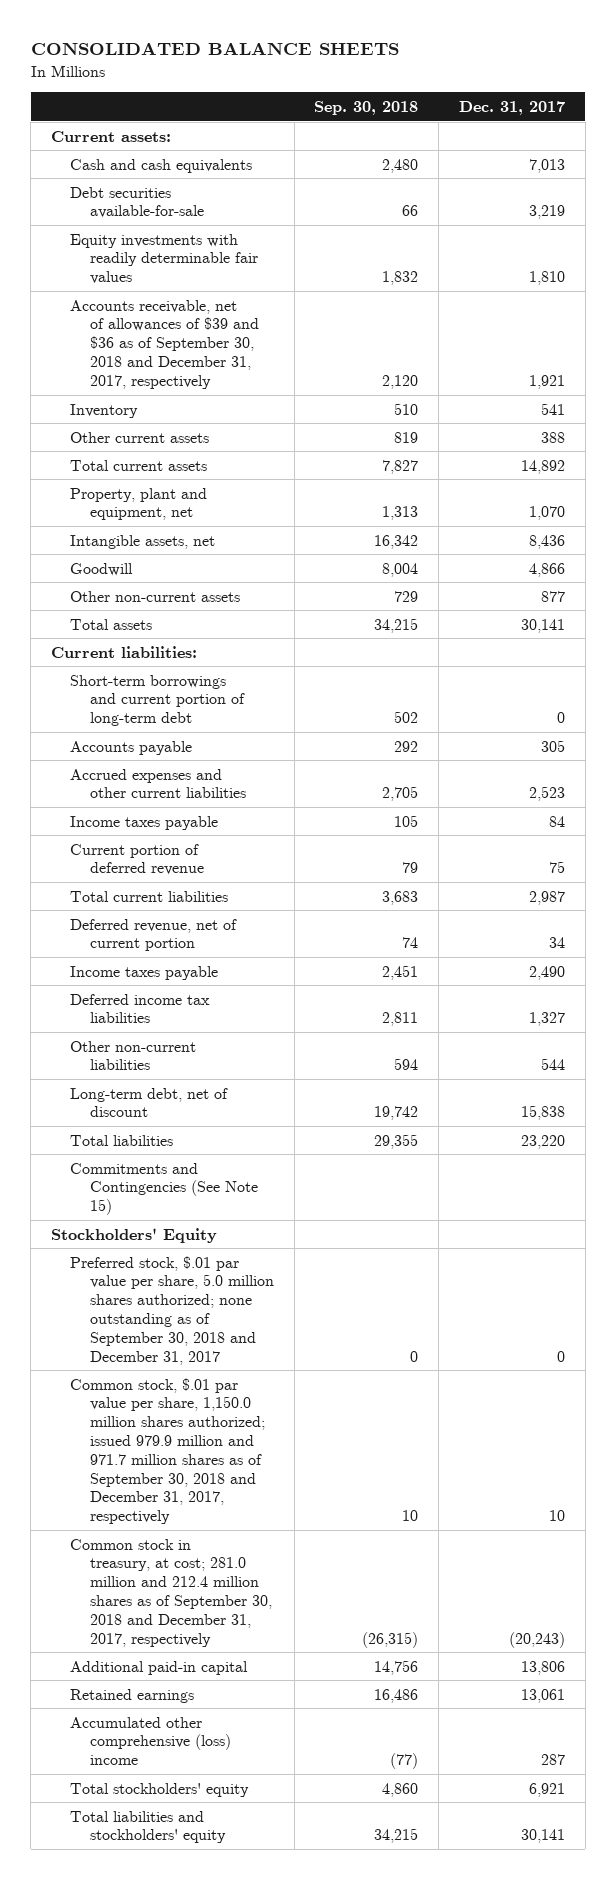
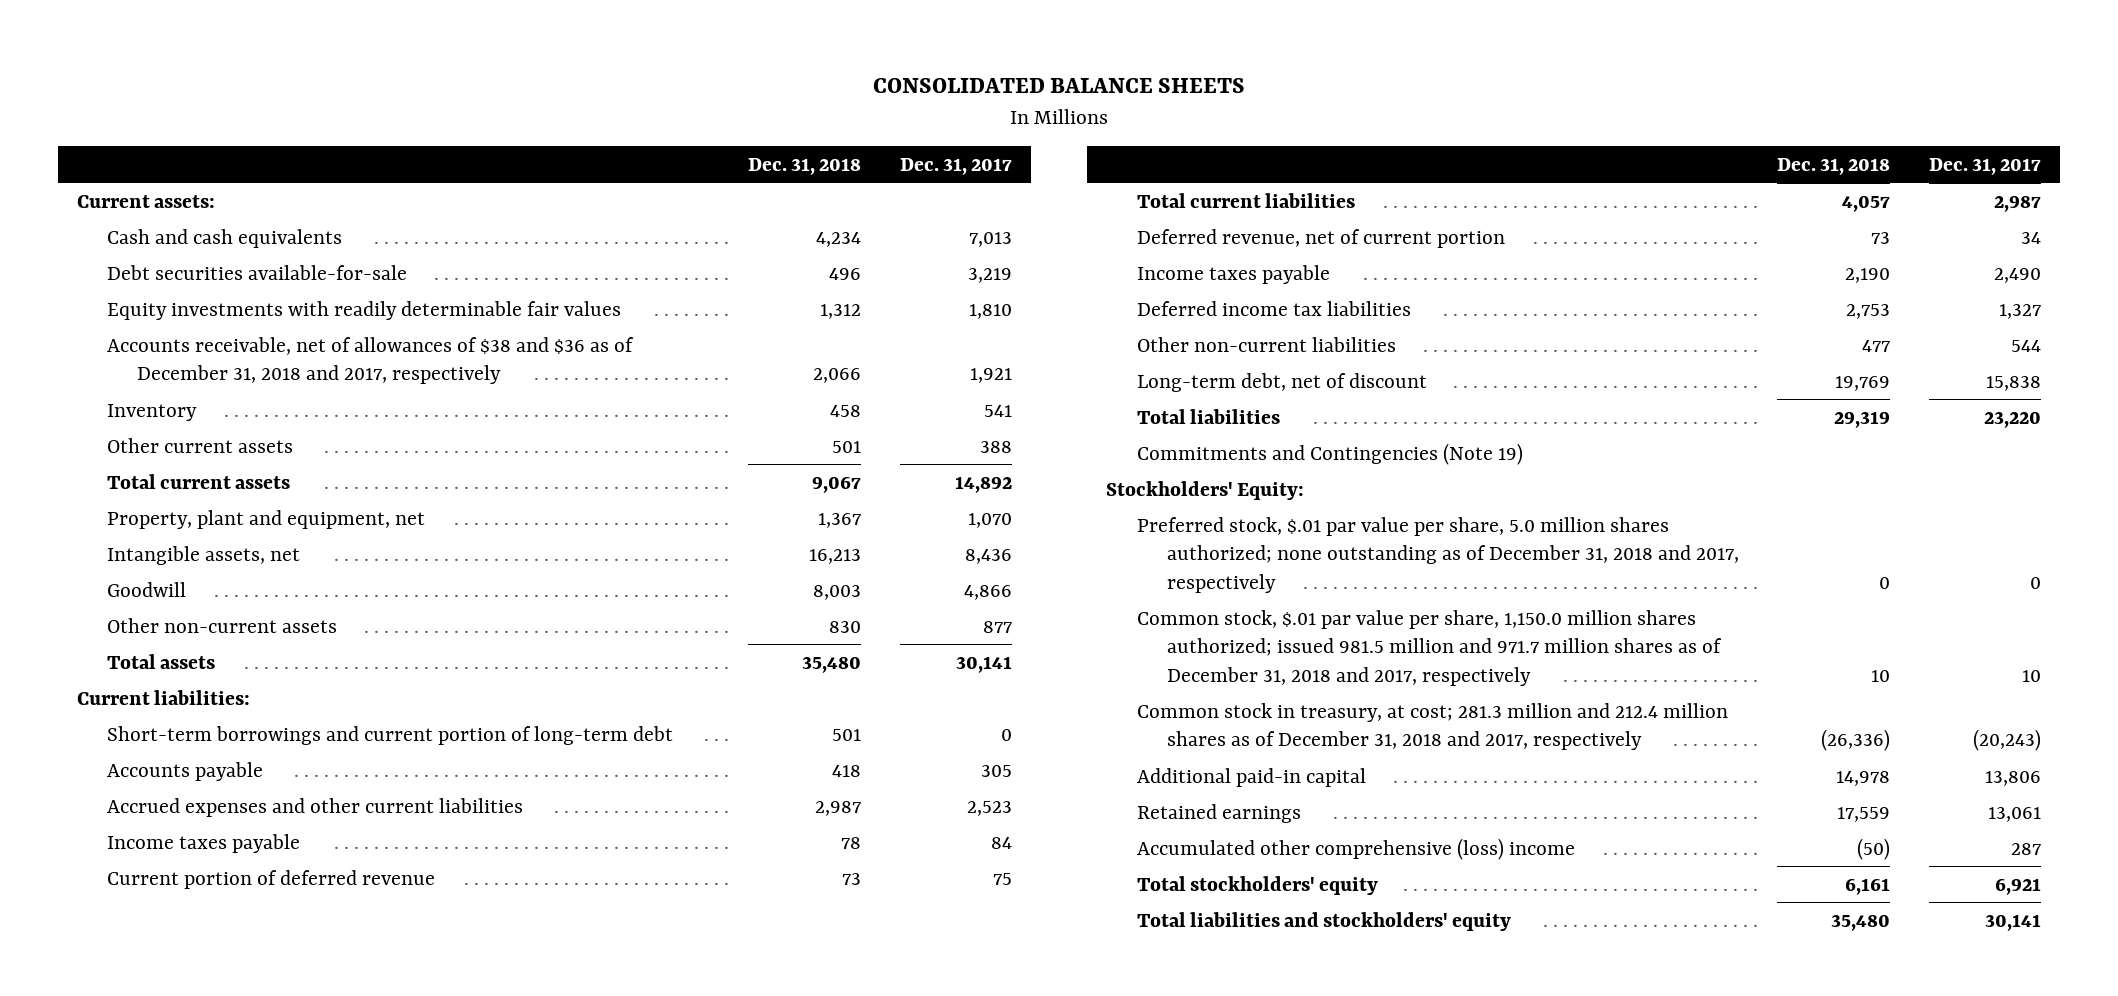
[314,100,419,115] Sep. 30, 2018 -> none
none -> [747,157,861,175] Dec. 31, 2018
[70,299,259,389] Accounts receivable, net of allowances of $39 and $36 as of September 30, 2018 and December 31, 2017, respectively -> [107,336,635,385] Accounts receivable, net of allowances of $38 and $36 as of December 31, 2018 and 2017, respectively
[70,1162,258,1216] Commitments and Contingencies (See Note 15) -> [1136,442,1523,465] Commitments and Contingencies (Note 19)
[51,1227,218,1243] Stockholders' Equity -> [1106,480,1305,500] Stockholders' Equity:
[70,1255,274,1365] Preferred stock, $.01 par value per share, 5.0 million shares authorized; none outstanding as of September 30, 2018 and December 31, 2017 -> [1136,516,1739,593] Preferred stock, $.01 par value per share, 5.0 million shares authorized; none outstanding as of December 31, 2018 and 2017, respectively
[70,1377,265,1525] Common stock, $.01 par value per share, 1,150.0 million shares authorized; issued 979.9 million and 971.7 million shares as of September 30, 2018 and December 31, 2017, respectively -> [1136,609,1722,686] Common stock, $.01 par value per share, 1,150.0 million shares authorized; issued 981.5 million and 971.7 million shares as of December 31, 2018 and 2017, respectively
[70,1538,272,1647] Common stock in treasury, at cost; 281.0 million and 212.4 million shares as of September 30, 2018 and December 31, 2017, respectively -> [1136,702,1728,751] Common stock in treasury, at cost; 281.3 million and 212.4 million shares as of December 31, 2018 and 2017, respectively

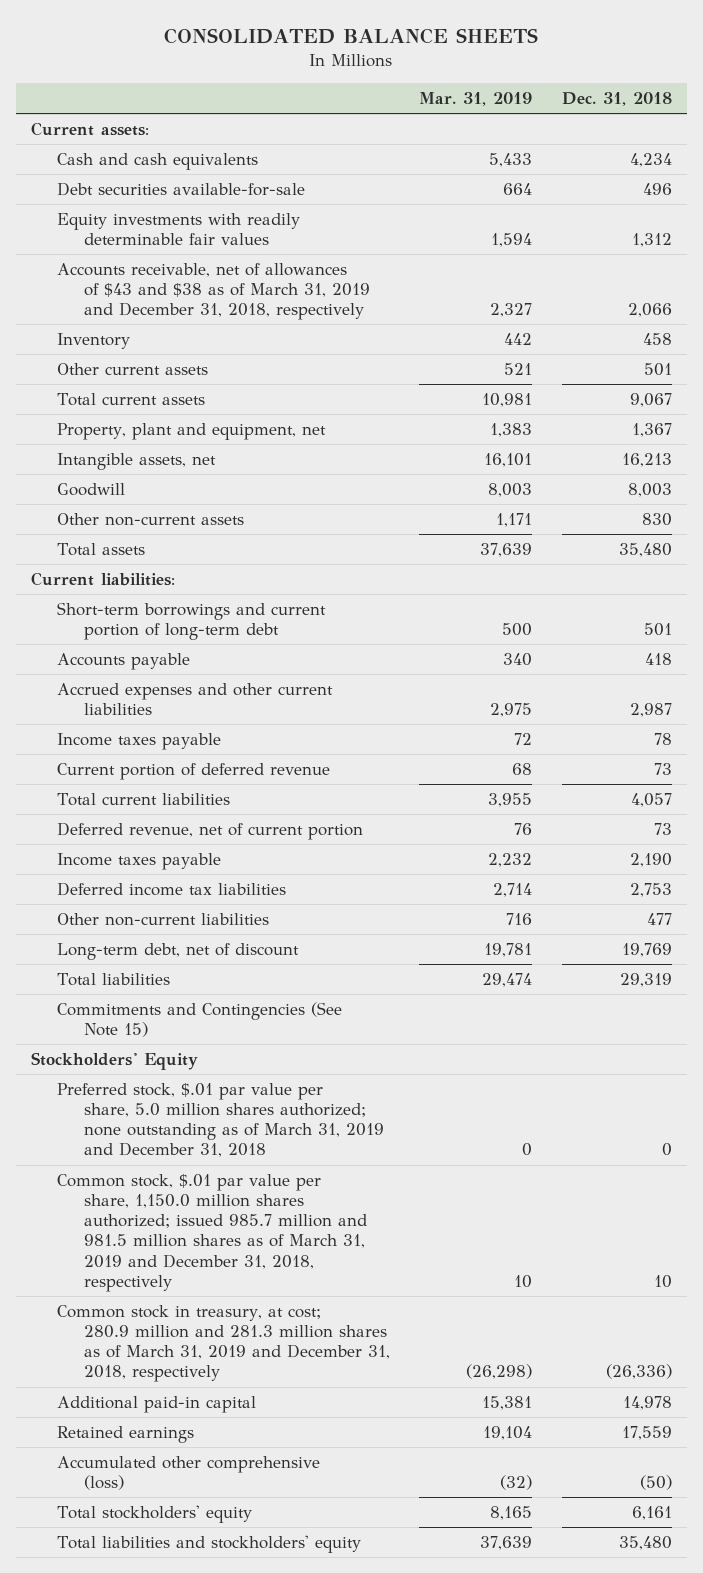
[899,157,1012,175] Dec. 31, 2017 -> none
none -> [419,92,533,107] Mar. 31, 2019
[107,336,635,385] Accounts receivable, net of allowances of $38 and $36 as of December 31, 2018 and 2017, respectively -> [57,263,370,321] Accounts receivable, net of allowances of $43 and $38 as of March 31, 2019 and December 31, 2018, respectively
[1136,442,1523,465] Commitments and Contingencies (Note 19) -> [57,1002,343,1038] Commitments and Contingencies (See Note 15)
[1106,480,1305,500] Stockholders' Equity: -> [30,1052,198,1071] Stockholders' Equity
[1136,516,1739,593] Preferred stock, $.01 par value per share, 5.0 million shares authorized; none outstanding as of December 31, 2018 and 2017, respectively -> [57,1083,384,1158] Preferred stock, $.01 par value per share, 5.0 million shares authorized; none outstanding as of March 31, 2019 and December 31, 2018
[1136,609,1722,686] Common stock, $.01 par value per share, 1,150.0 million shares authorized; issued 981.5 million and 971.7 million shares as of December 31, 2018 and 2017, respectively -> [57,1174,367,1292] Common stock, $.01 par value per share, 1,150.0 million shares authorized; issued 985.7 million and 981.5 million shares as of March 31, 2019 and December 31, 2018, respectively
[1136,702,1728,751] Common stock in treasury, at cost; 281.3 million and 212.4 million shares as of December 31, 2018 and 2017, respectively -> [57,1305,390,1383] Common stock in treasury, at cost; 280.9 million and 281.3 million shares as of March 31, 2019 and December 31, 2018, respectively
[1136,837,1575,860] Accumulated other comprehensive (loss) income -> [57,1456,321,1491] Accumulated other comprehensive (loss)

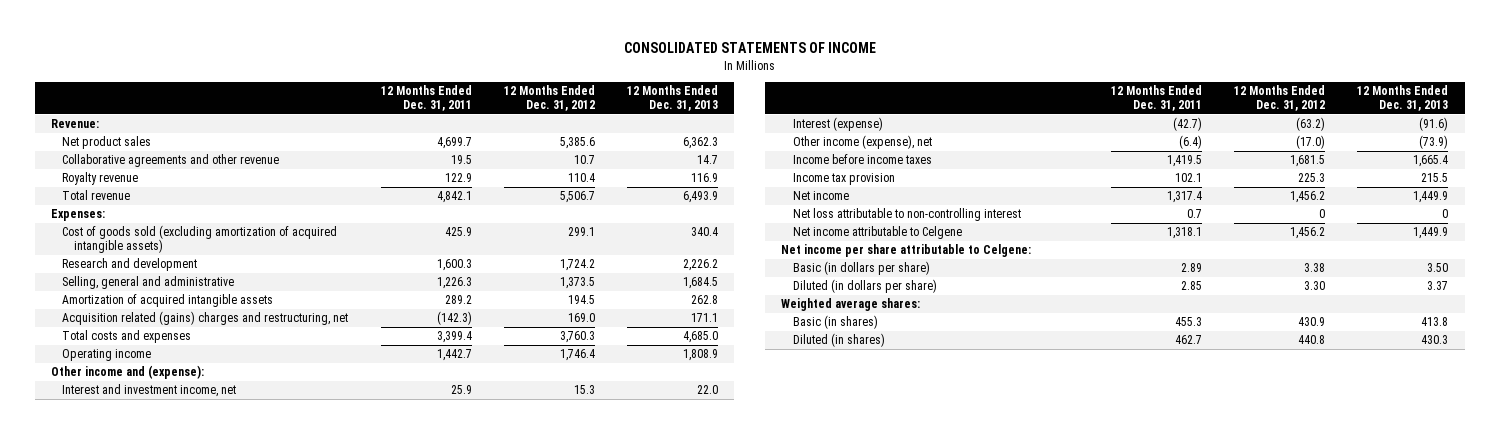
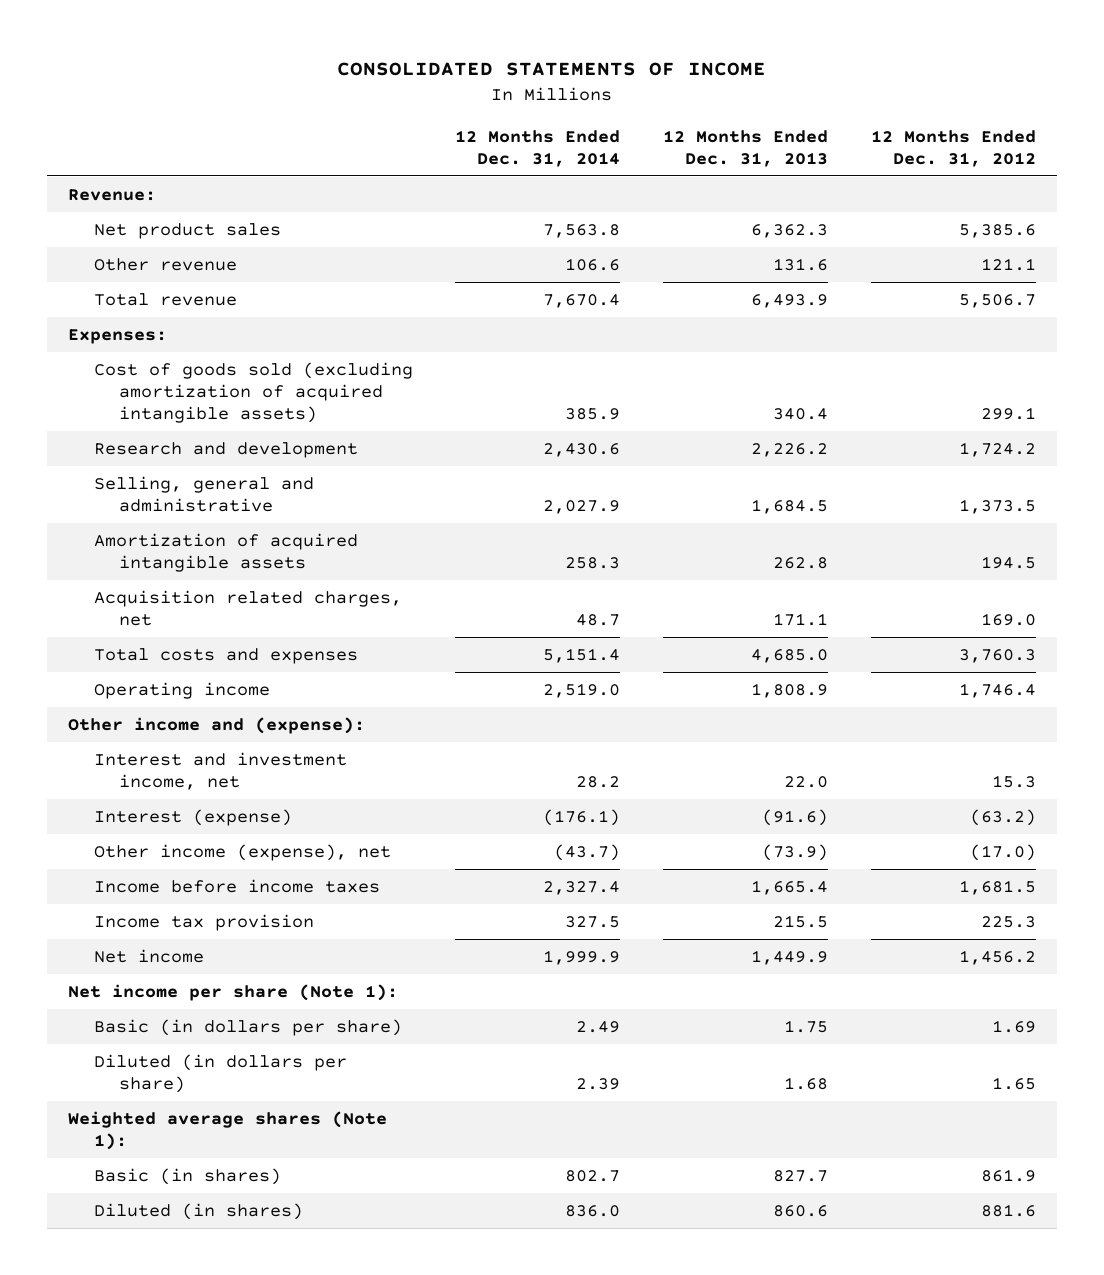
[380,84,472,112] 12 Months Ended Dec. 31, 2011 -> none
none -> [455,129,621,167] 12 Months Ended Dec. 31, 2014
[62,172,139,186] Royalty revenue -> none
[62,154,280,168] Collaborative agreements and other revenue -> [93,257,237,271] Other revenue
[574,155,596,165] 10.7 -> [980,257,1036,271] 121.1
[697,155,719,165] 14.7 -> [772,257,828,271] 131.6
[62,311,349,326] Acquisition related (gains) charges and restructuring, net -> [93,589,402,627] Acquisition related charges, net
[792,208,1021,222] Net loss attributable to non-controlling interest -> none
[792,226,962,240] Net income attributable to Celgene -> none
[780,244,1031,258] Net income per share attributable to Celgene: -> [68,983,399,1001] Net income per share (Note 1):
[1304,263,1326,273] 3.38 -> [991,1019,1036,1033] 1.69
[1427,263,1449,273] 3.50 -> [783,1019,828,1033] 1.75
[1304,281,1326,291] 3.30 -> [991,1077,1036,1091] 1.65
[1427,281,1449,291] 3.37 -> [783,1077,828,1091] 1.68
[780,298,920,312] Weighted average shares: -> [68,1110,388,1151] Weighted average shares (Note 1):
[1298,317,1326,327] 430.9 -> [980,1168,1036,1182] 861.9
[1421,317,1449,327] 413.8 -> [772,1169,828,1182] 827.7
[1298,335,1326,345] 440.8 -> [980,1203,1036,1217] 881.6
[1421,335,1449,345] 430.3 -> [772,1204,828,1217] 860.6

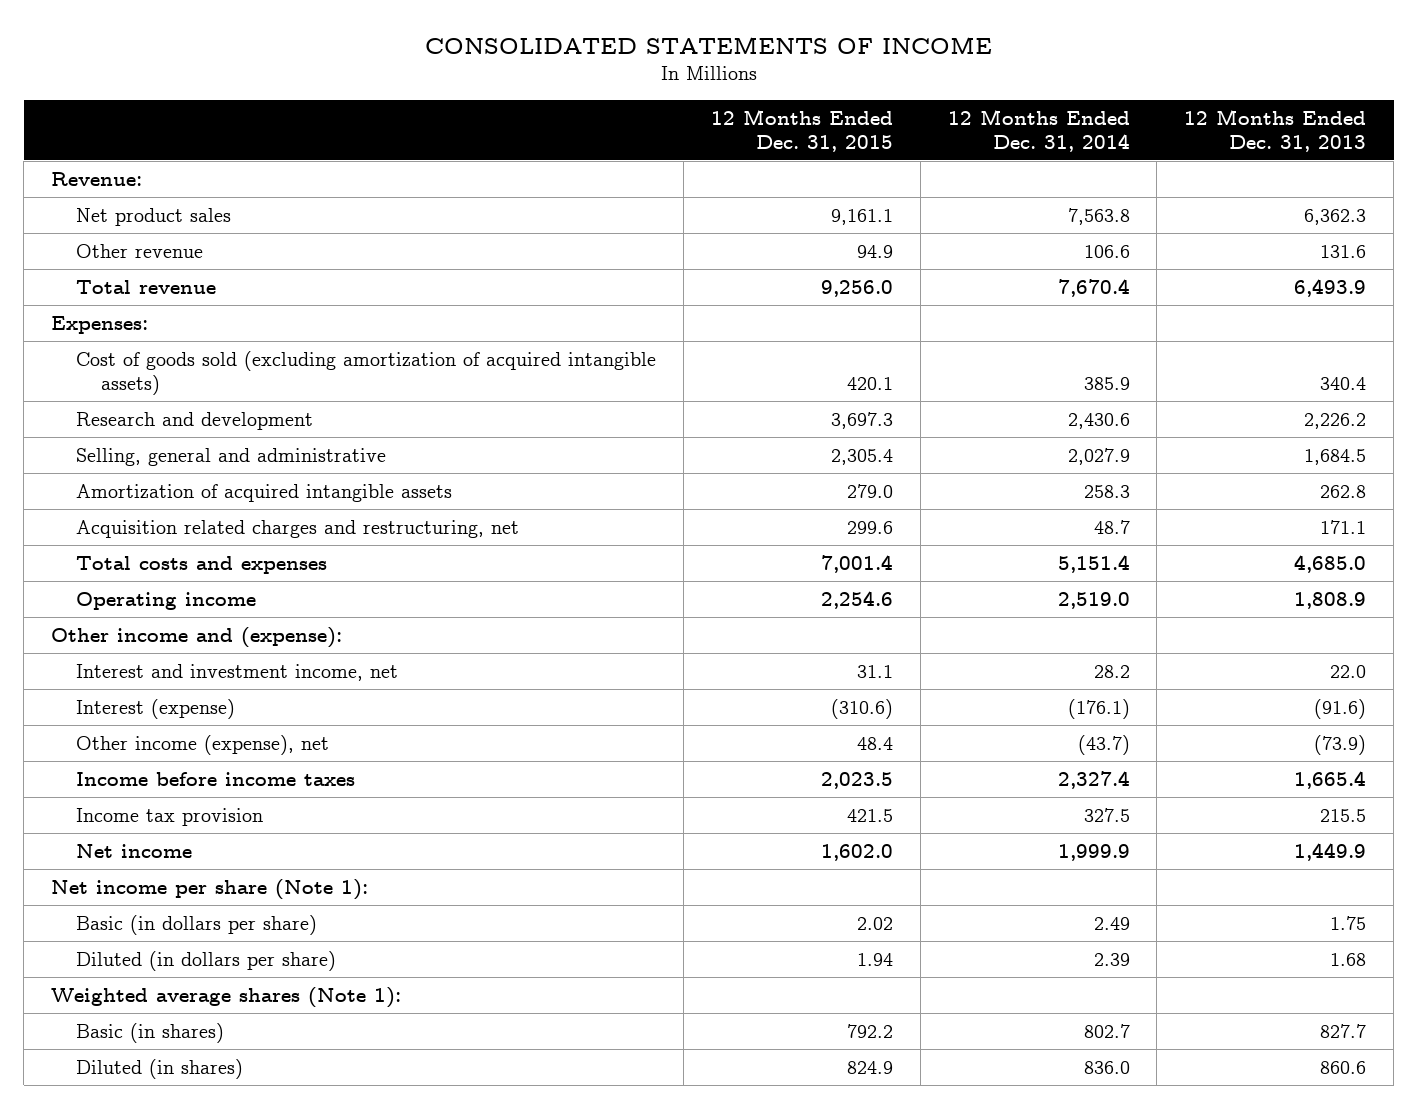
[870,129,1036,167] 12 Months Ended Dec. 31, 2012 -> none
none -> [710,108,893,152] 12 Months Ended Dec. 31, 2015
[93,589,402,627] Acquisition related charges, net -> [76,519,520,538] Acquisition related charges and restructuring, net

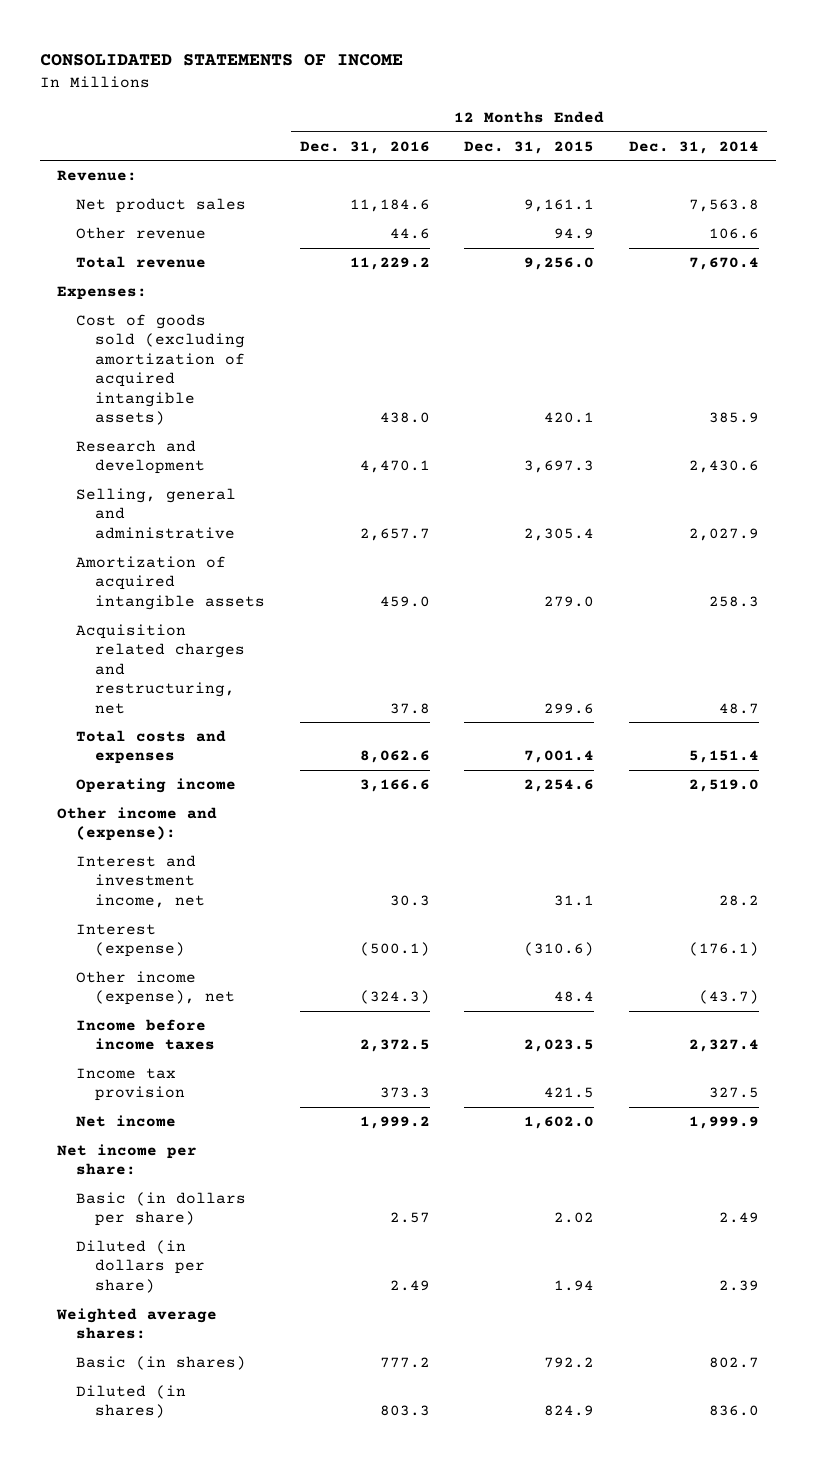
[1184,108,1367,152] 12 Months Ended Dec. 31, 2013 -> none
none -> [299,140,430,154] Dec. 31, 2016
[51,878,369,900] Net income per share (Note 1): -> [57,1144,198,1176] Net income per share:
[51,986,402,1008] Weighted average shares (Note 1): -> [56,1308,218,1340] Weighted average shares:

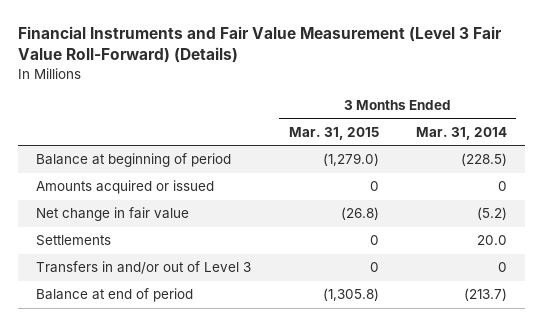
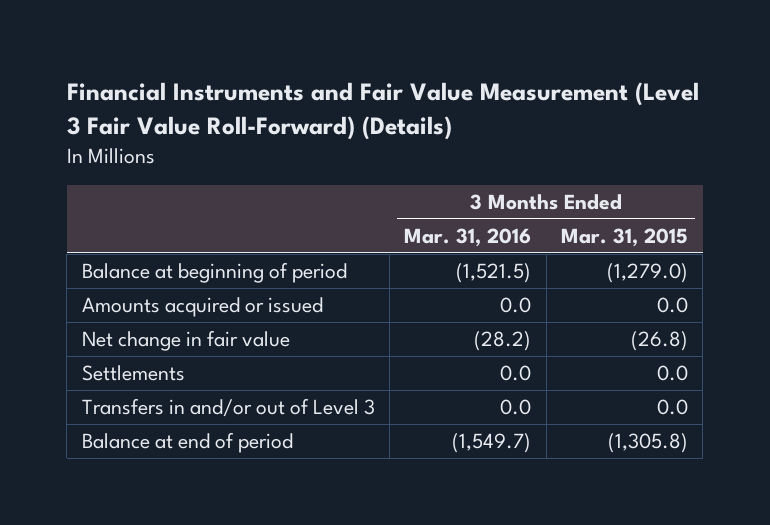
[415,126,507,140] Mar. 31, 2014 -> none
none -> [404,227,532,247] Mar. 31, 2016
[369,181,379,192] 0 -> [657,297,689,314] 0.0
[369,235,379,246] 0 -> [657,365,689,382] 0.0
[369,262,379,273] 0 -> [657,399,689,416] 0.0

